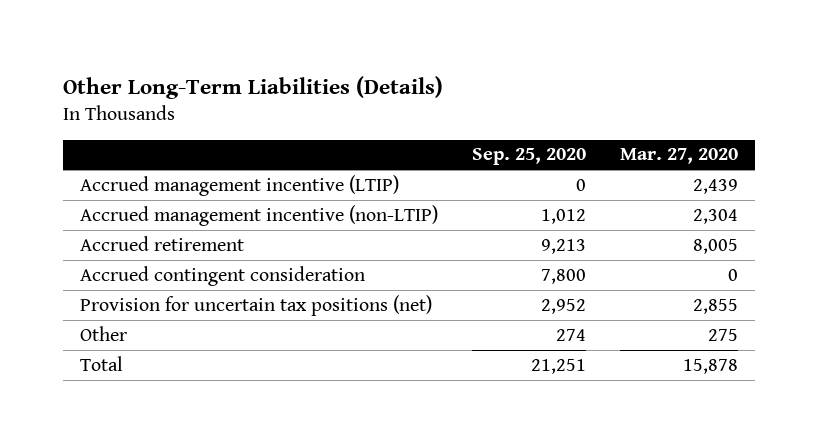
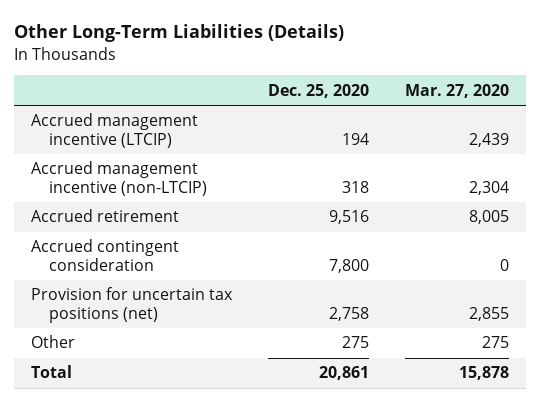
[471,148,586,166] Sep. 25, 2020 -> none
none -> [268,83,370,98] Dec. 25, 2020
[80,174,400,196] Accrued management incentive (LTIP) -> [31,113,199,148] Accrued management incentive (LTCIP)
[80,204,439,226] Accrued management incentive (non-LTIP) -> [31,161,208,196] Accrued management incentive (non-LTCIP)

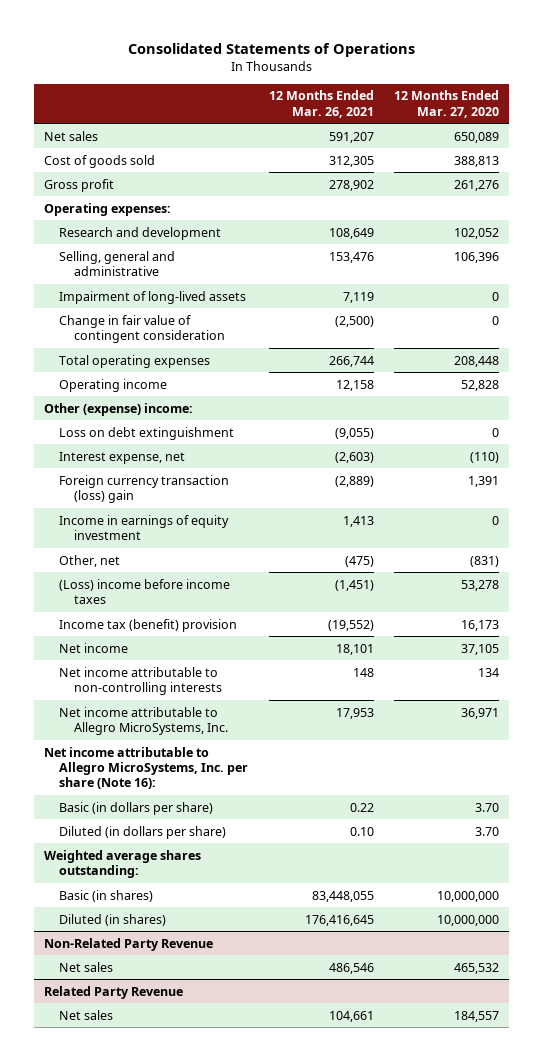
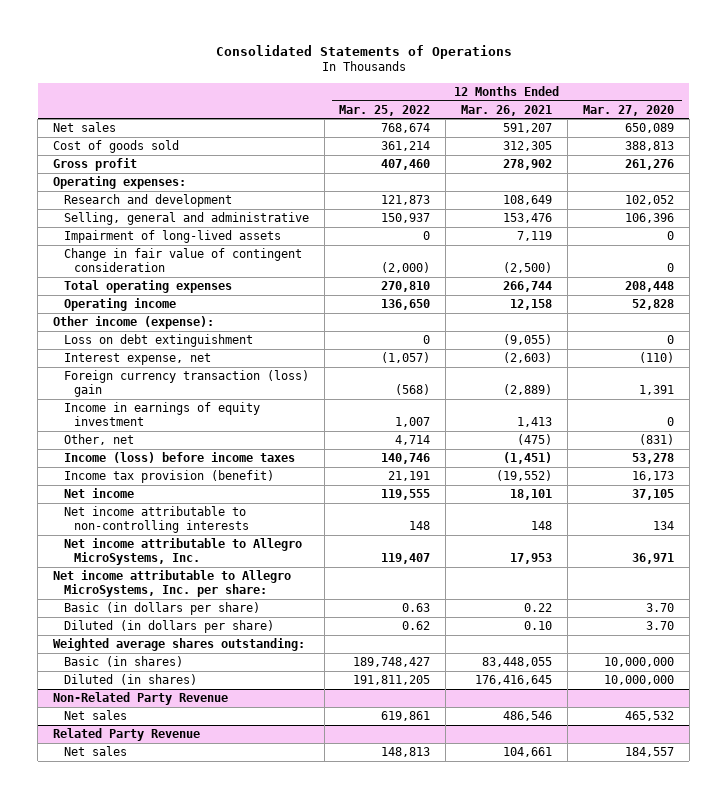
none -> [339,104,431,116] Mar. 25, 2022
[44,402,194,416] Other (expense) income: -> [53,316,215,330] Other income (expense):
[59,578,231,605] (Loss) income before income taxes -> [63,452,295,464] Income (loss) before income taxes
[59,618,238,632] Income tax (benefit) provision -> [63,470,274,484] Income tax provision (benefit)
[44,746,249,790] Net income attributable to Allegro MicroSystems, Inc. per share (Note 16): -> [53,570,292,598] Net income attributable to Allegro MicroSystems, Inc. per share:

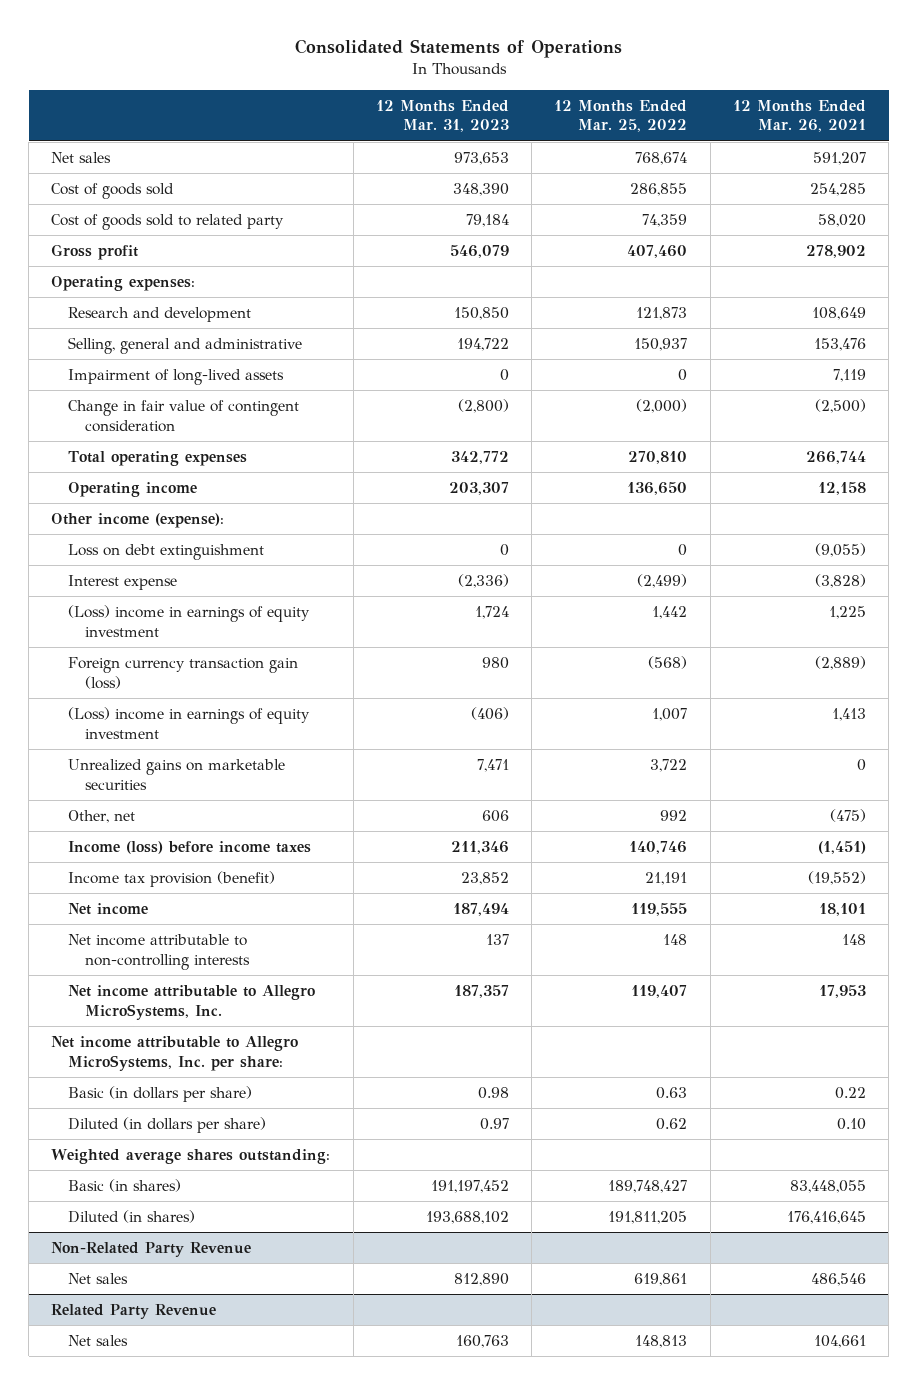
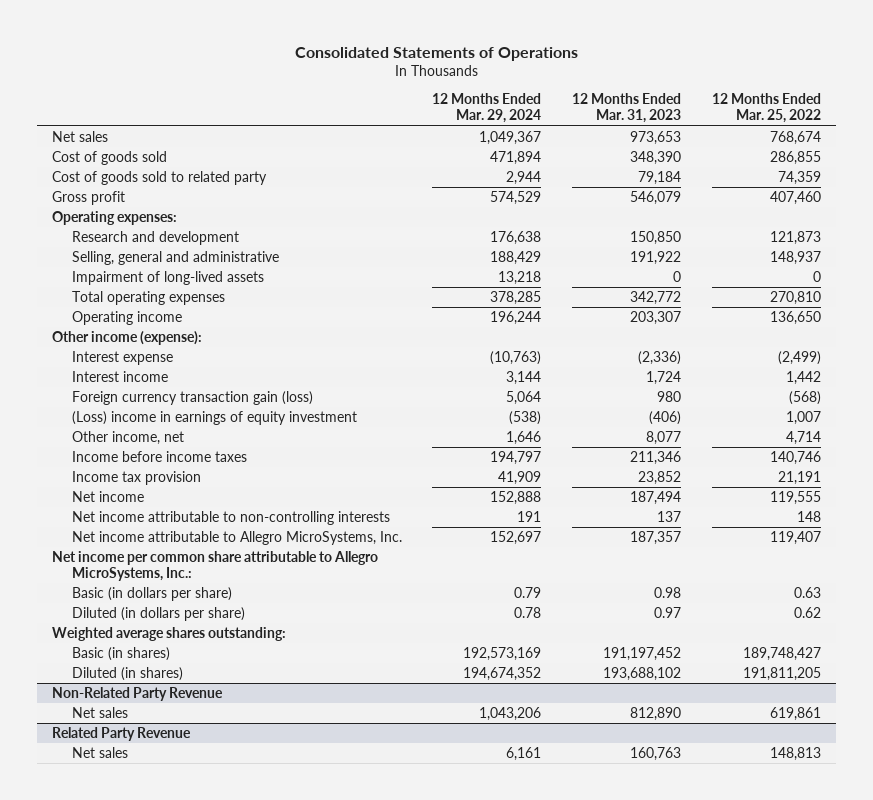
[732,99,866,133] 12 Months Ended Mar. 26, 2021 -> none
none -> [432,93,542,124] 12 Months Ended Mar. 29, 2024
[456,337,509,351] 194,722 -> [630,250,682,265] 191,922
[634,337,688,351] 150,937 -> [770,250,822,265] 148,937
[68,399,300,432] Change in fair value of contingent consideration -> none
[68,543,265,560] Loss on debt extinguishment -> none
[68,604,311,637] (Loss) income in earnings of equity investment -> [71,370,168,382] Interest income
[68,758,286,790] Unrealized gains on marketable securities -> none
[68,809,136,823] Other, net -> [71,430,184,445] Other income, net
[481,809,509,822] 606 -> [646,430,682,445] 8,077
[660,809,688,821] 992 -> [786,430,822,445] 4,714
[68,840,312,854] Income (loss) before income taxes -> [71,450,247,462] Income before income taxes
[68,870,276,887] Income tax provision (benefit) -> [71,470,201,485] Income tax provision
[51,1035,299,1071] Net income attributable to Allegro MicroSystems, Inc. per share: -> [52,550,379,582] Net income per common share attributable to Allegro MicroSystems, Inc.:

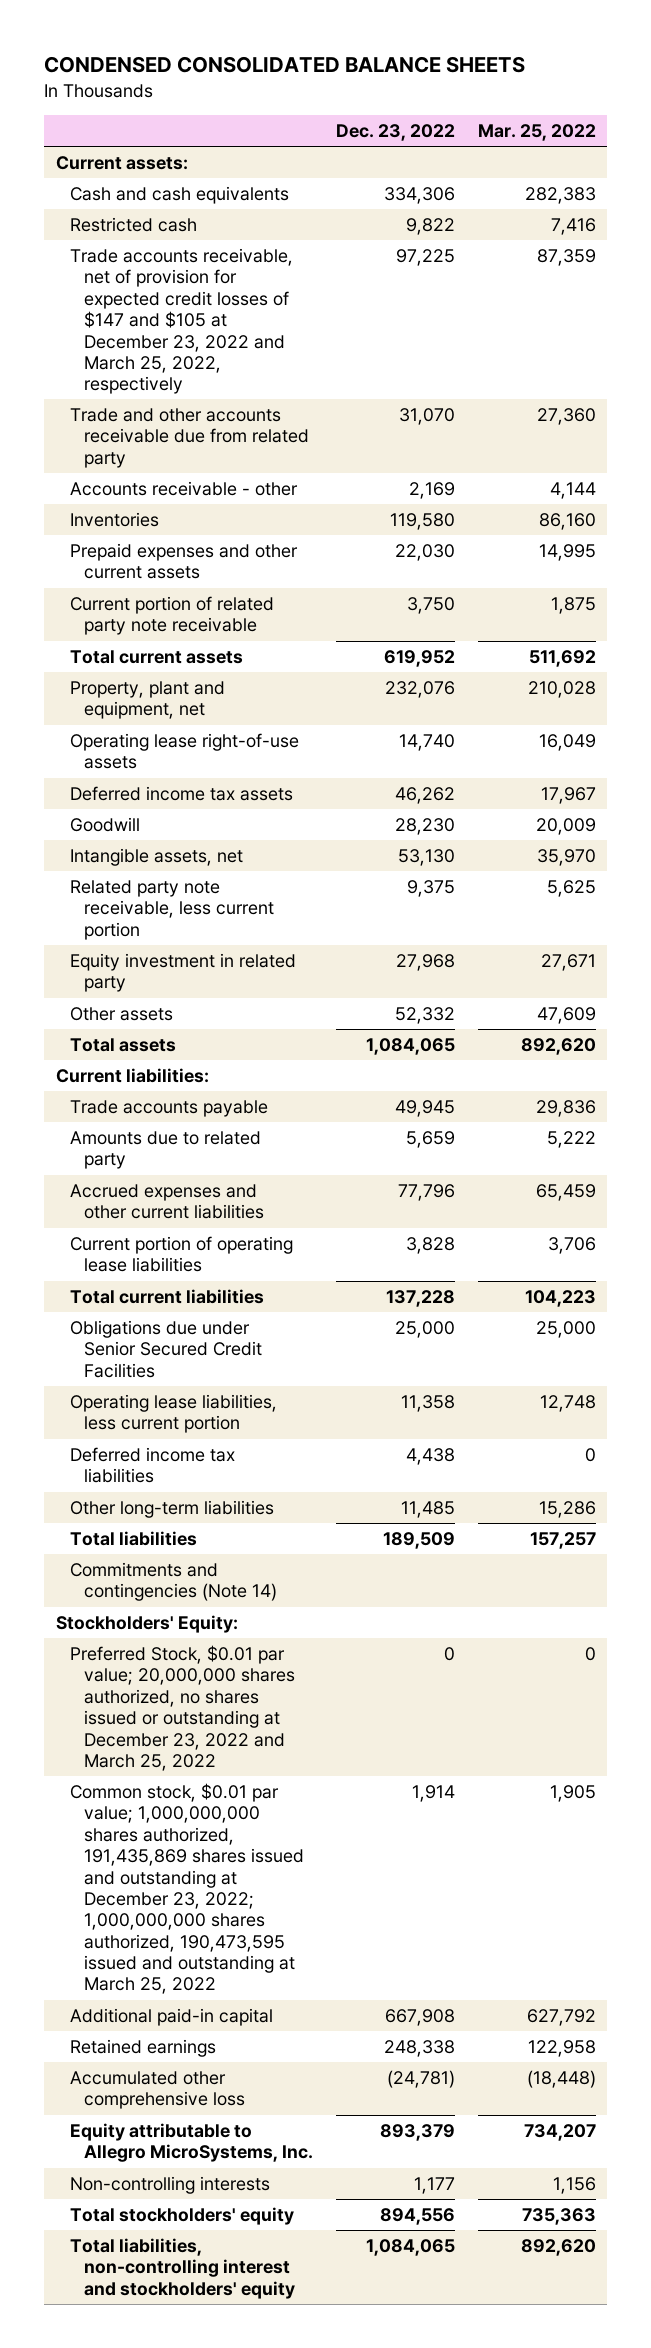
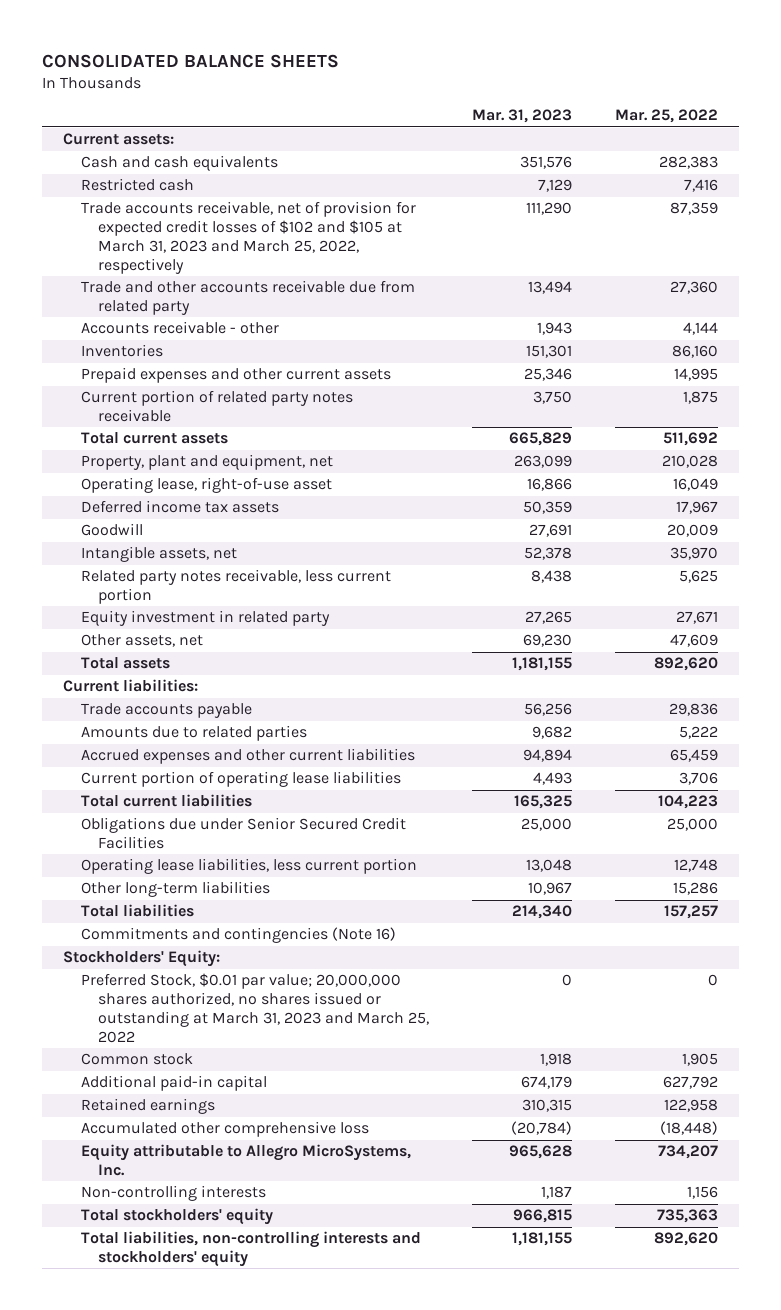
[44,56,526,74] CONDENSED CONSOLIDATED BALANCE SHEETS -> [41,53,339,68] CONSOLIDATED BALANCE SHEETS
[336,124,456,142] Dec. 23, 2022 -> none
none -> [472,109,573,124] Mar. 31, 2023
[70,248,294,395] Trade accounts receivable, net of provision for expected credit losses of $147 and $105 at December 23, 2022 and March 25, 2022, respectively -> [80,201,416,274] Trade accounts receivable, net of provision for expected credit losses of $102 and $105 at March 31, 2023 and March 25, 2022, respectively
[70,596,275,636] Current portion of related party note receivable -> [80,390,353,423] Current portion of related party notes receivable
[70,733,300,770] Operating lease right-of-use assets -> [80,477,332,494] Operating lease, right-of-use asset
[70,880,275,940] Related party note receivable, less current portion -> [80,569,391,605] Related party notes receivable, less current portion
[70,1007,174,1022] Other assets -> [80,634,203,648] Other assets, net
[70,1131,262,1170] Amounts due to related party -> [80,725,307,742] Amounts due to related parties
[70,1447,236,1484] Deferred income tax liabilities -> none
[70,1562,278,1602] Commitments and contingencies (Note 14) -> [80,927,396,944] Commitments and contingencies (Note 16)
[70,1645,296,1771] Preferred Stock, $0.01 par value; 20,000,000 shares authorized, no shares issued or outstanding at December 23, 2022 and March 25, 2022 -> [80,973,430,1043] Preferred Stock, $0.01 par value; 20,000,000 shares authorized, no shares issued or outstanding at March 31, 2023 and March 25, 2022
[70,1783,305,1995] Common stock, $0.01 par value; 1,000,000,000 shares authorized, 191,435,869 shares issued and outstanding at December 23, 2022; 1,000,000,000 shares authorized, 190,473,595 issued and outstanding at March 25, 2022 -> [80,1053,193,1066] Common stock
[70,2238,296,2299] Total liabilities, non-controlling interest and stockholders' equity -> [80,1231,421,1268] Total liabilities, non-controlling interests and stockholders' equity

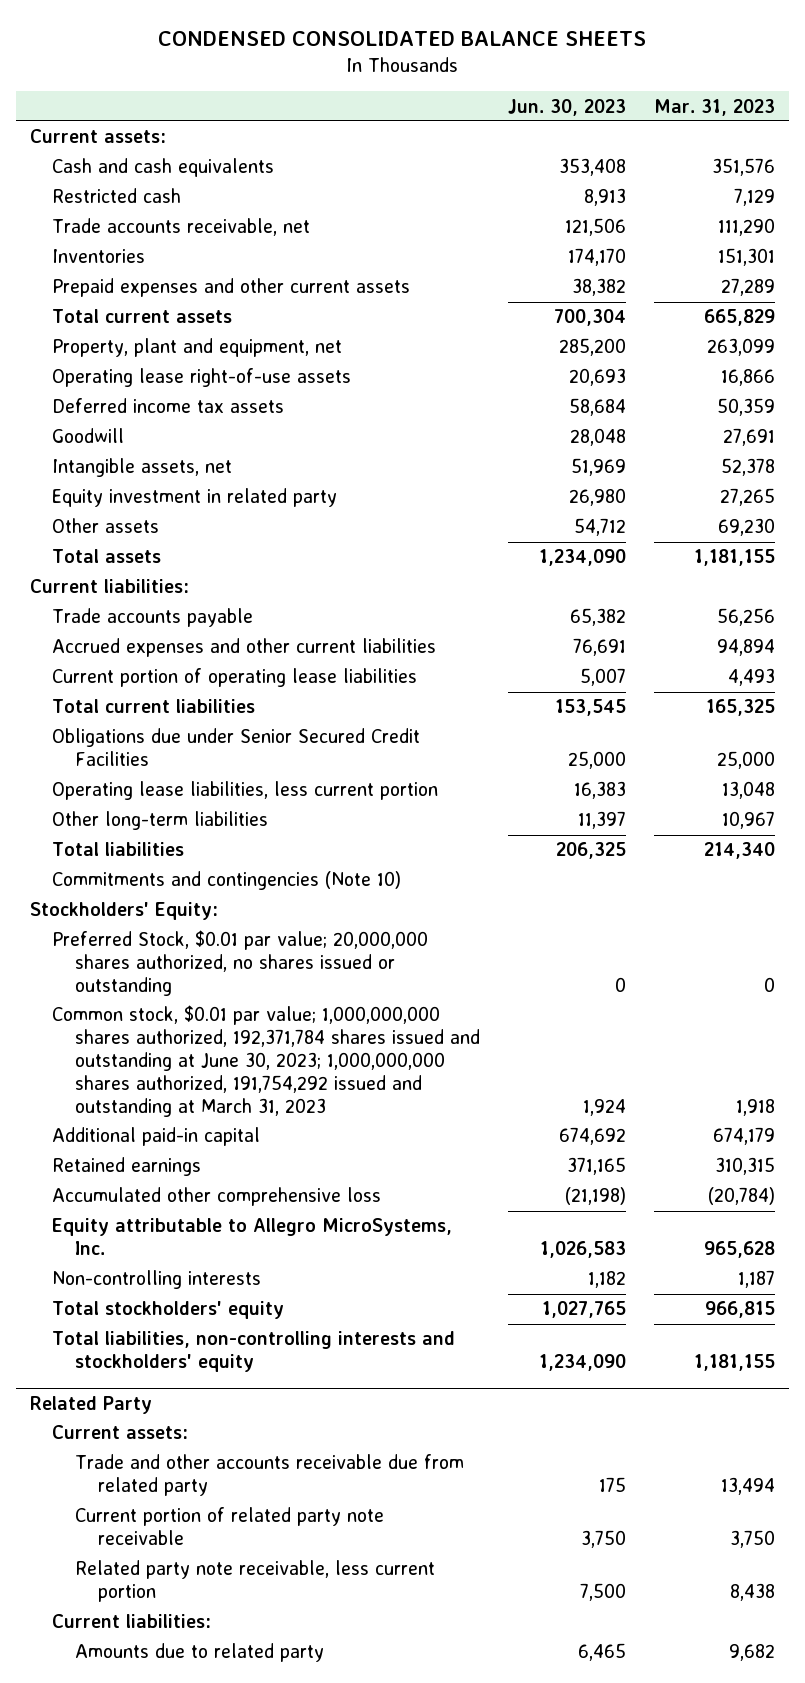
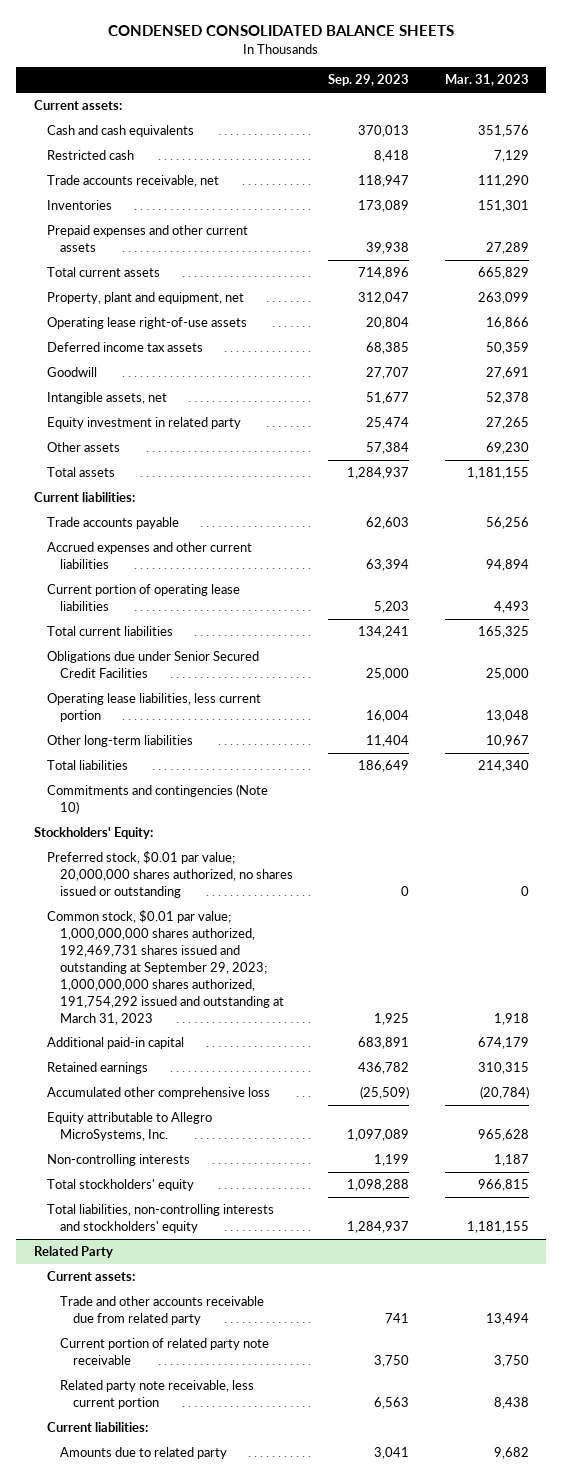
[508,98,627,116] Jun. 30, 2023 -> none
none -> [328,74,410,87] Sep. 29, 2023
[52,930,429,997] Preferred Stock, $0.01 par value; 20,000,000 shares authorized, no shares issued or outstanding -> [46,851,293,899] Preferred stock, $0.01 par value; 20,000,000 shares authorized, no shares issued or outstanding
[52,1005,481,1117] Common stock, $0.01 par value; 1,000,000,000 shares authorized, 192,371,784 shares issued and outstanding at June 30, 2023; 1,000,000,000 shares authorized, 191,754,292 issued and outstanding at March 31, 2023 -> [46,910,284,1025] Common stock, $0.01 par value; 1,000,000,000 shares authorized, 192,469,731 shares issued and outstanding at September 29, 2023; 1,000,000,000 shares authorized, 191,754,292 issued and outstanding at March 31, 2023

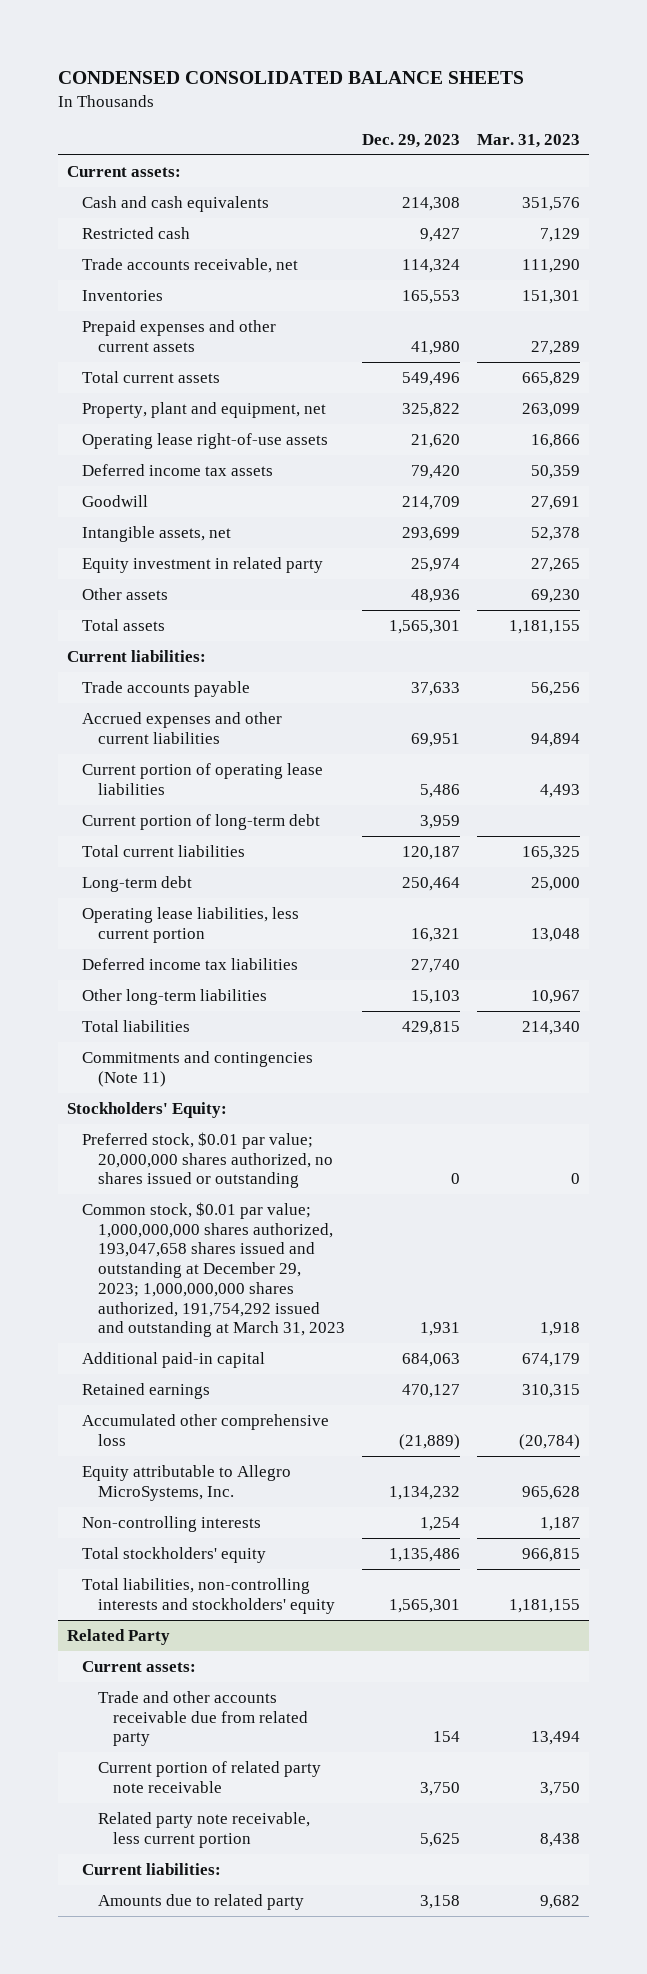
[328,74,410,87] Sep. 29, 2023 -> none
none -> [362,133,461,148] Dec. 29, 2023
none -> [82,813,321,830] Current portion of long-term debt
[46,651,259,679] Obligations due under Senior Secured Credit Facilities -> none
none -> [82,875,193,892] Long-term debt
none -> [82,957,299,970] Deferred income tax liabilities
[46,784,268,815] Commitments and contingencies (Note 10) -> [82,1050,314,1087] Commitments and contingencies (Note 11)
[46,910,284,1025] Common stock, $0.01 par value; 1,000,000,000 shares authorized, 192,469,731 shares issued and outstanding at September 29, 2023; 1,000,000,000 shares authorized, 191,754,292 issued and outstanding at March 31, 2023 -> [82,1201,345,1338] Common stock, $0.01 par value; 1,000,000,000 shares authorized, 193,047,658 shares issued and outstanding at December 29, 2023; 1,000,000,000 shares authorized, 191,754,292 issued and outstanding at March 31, 2023

